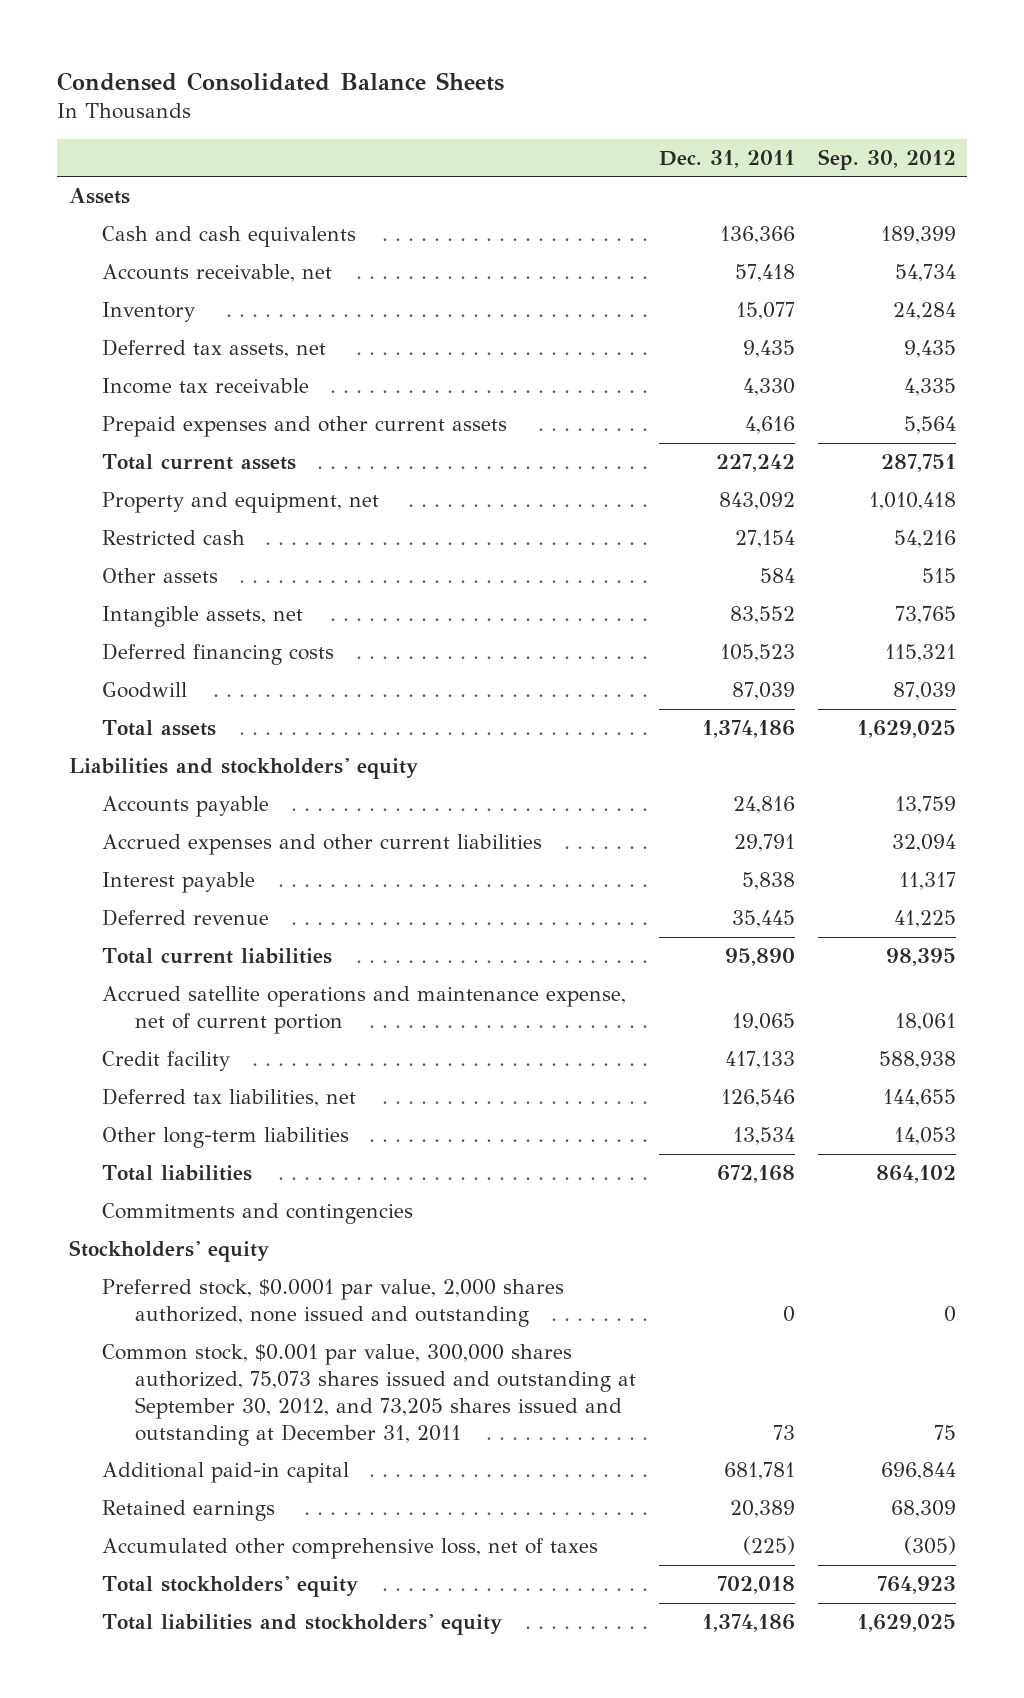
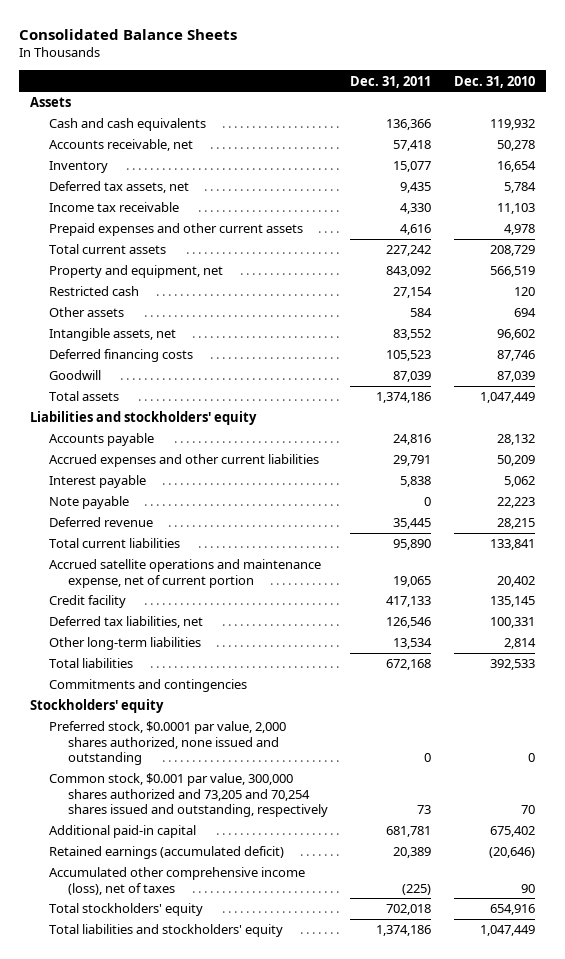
[57,71,505,91] Condensed Consolidated Balance Sheets -> [19,28,238,40] Consolidated Balance Sheets
[817,148,956,170] Sep. 30, 2012 -> none
none -> [453,75,535,88] Dec. 31, 2010
none -> [49,496,130,510] Note payable
[101,1344,637,1446] Common stock, $0.001 par value, 300,000 shares authorized, 75,073 shares issued and outstanding at September 30, 2012, and 73,205 shares issued and outstanding at December 31, 2011 -> [49,773,329,817] Common stock, $0.001 par value, 300,000 shares authorized and 73,205 and 70,254 shares issued and outstanding, respectively
[101,1500,275,1522] Retained earnings -> [49,846,285,860] Retained earnings (accumulated deficit)
[101,1538,598,1560] Accumulated other comprehensive loss, net of taxes -> [49,867,306,895] Accumulated other comprehensive income (loss), net of taxes

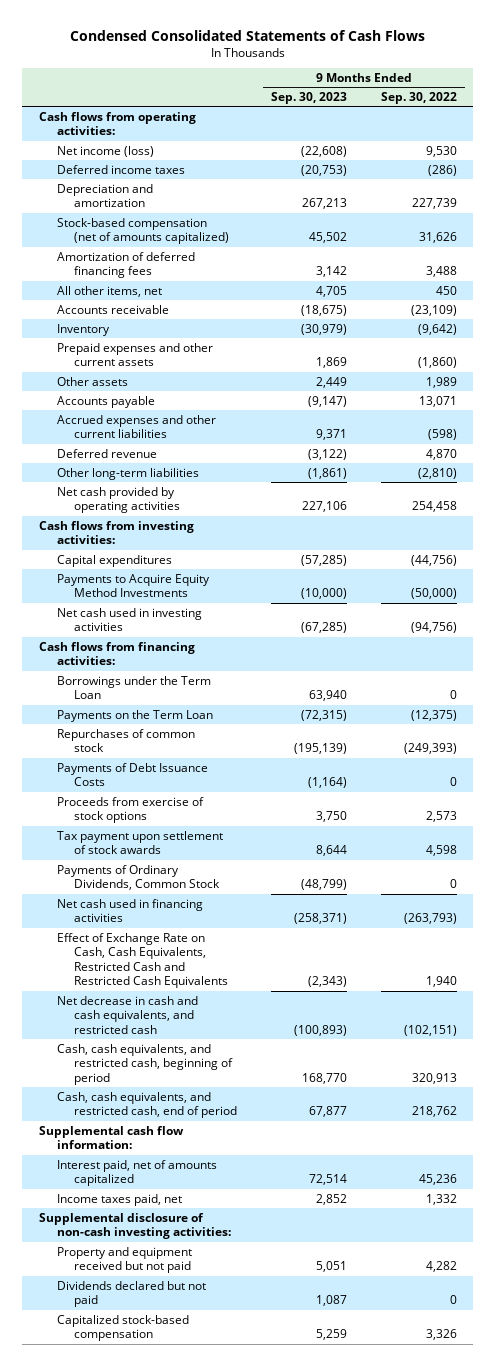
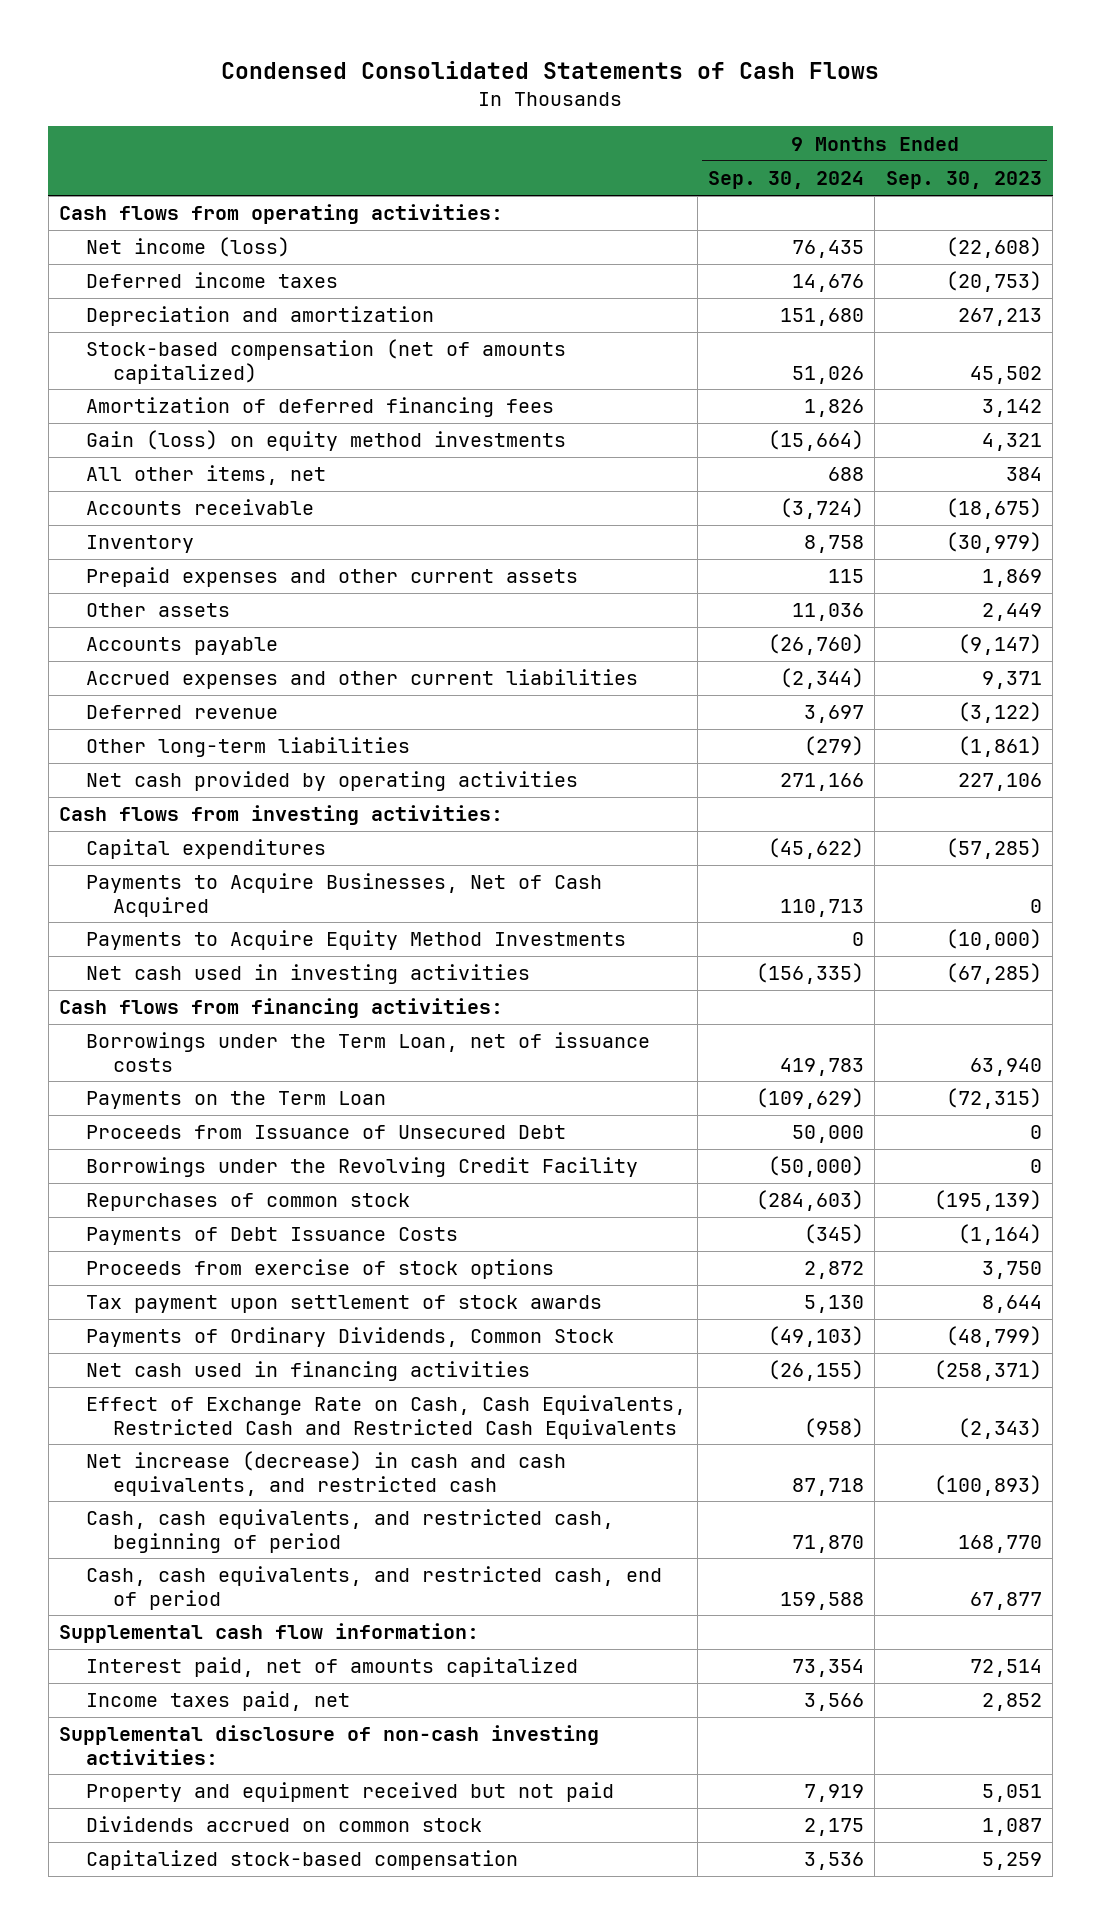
[380,91,457,104] Sep. 30, 2022 -> none
none -> [707,171,864,190] Sep. 30, 2024
none -> [86,430,567,452] Gain (loss) on equity method investments
[315,285,347,297] 4,705 -> [1005,467,1042,482] 384
none -> [86,873,603,917] Payments to Acquire Businesses, Net of Cash Acquired
[56,675,211,700] Borrowings under the Term Loan -> [86,1032,651,1072] Borrowings under the Term Loan, net of issuance costs
none -> [86,1125,567,1140] Proceeds from Issuance of Unsecured Debt
none -> [86,1157,639,1178] Borrowings under the Revolving Credit Facility
[56,995,198,1034] Net decrease in cash and cash equivalents, and restricted cash -> [86,1451,567,1496] Net increase (decrease) in cash and cash equivalents, and restricted cash
[56,1280,206,1308] Dividends declared but not paid -> [86,1816,483,1833] Dividends accrued on common stock

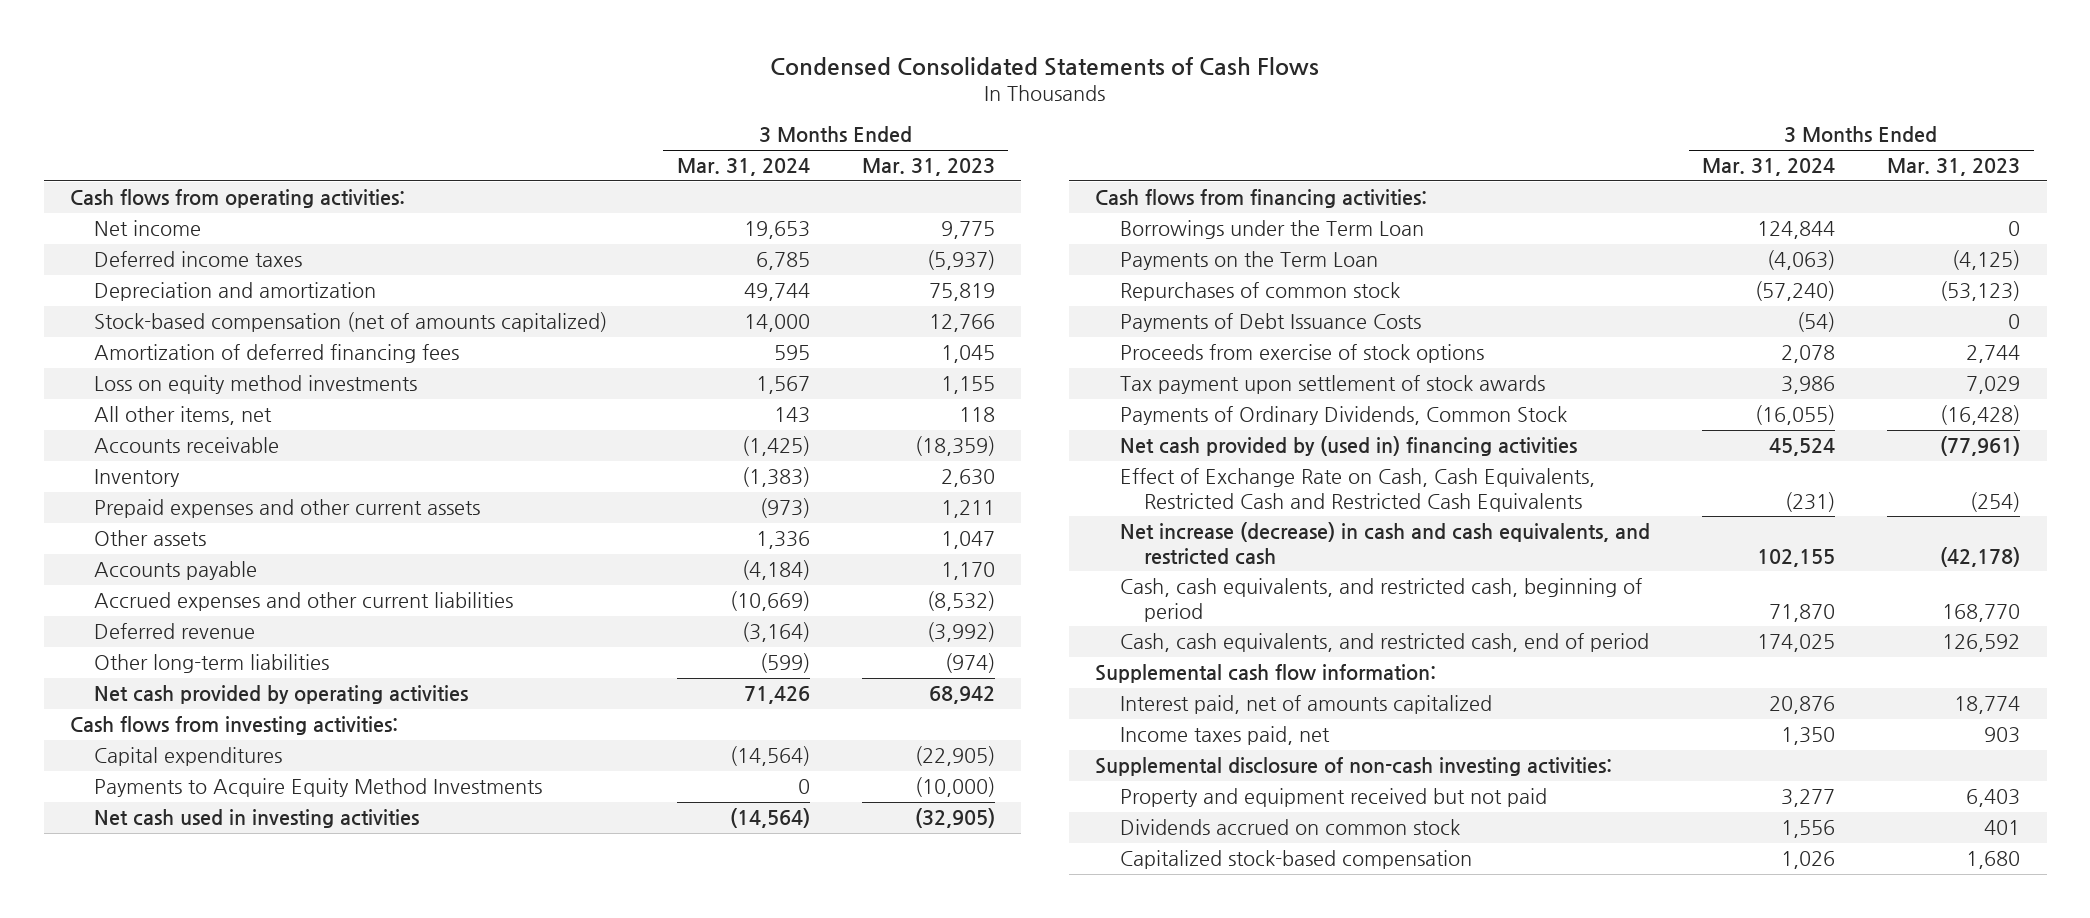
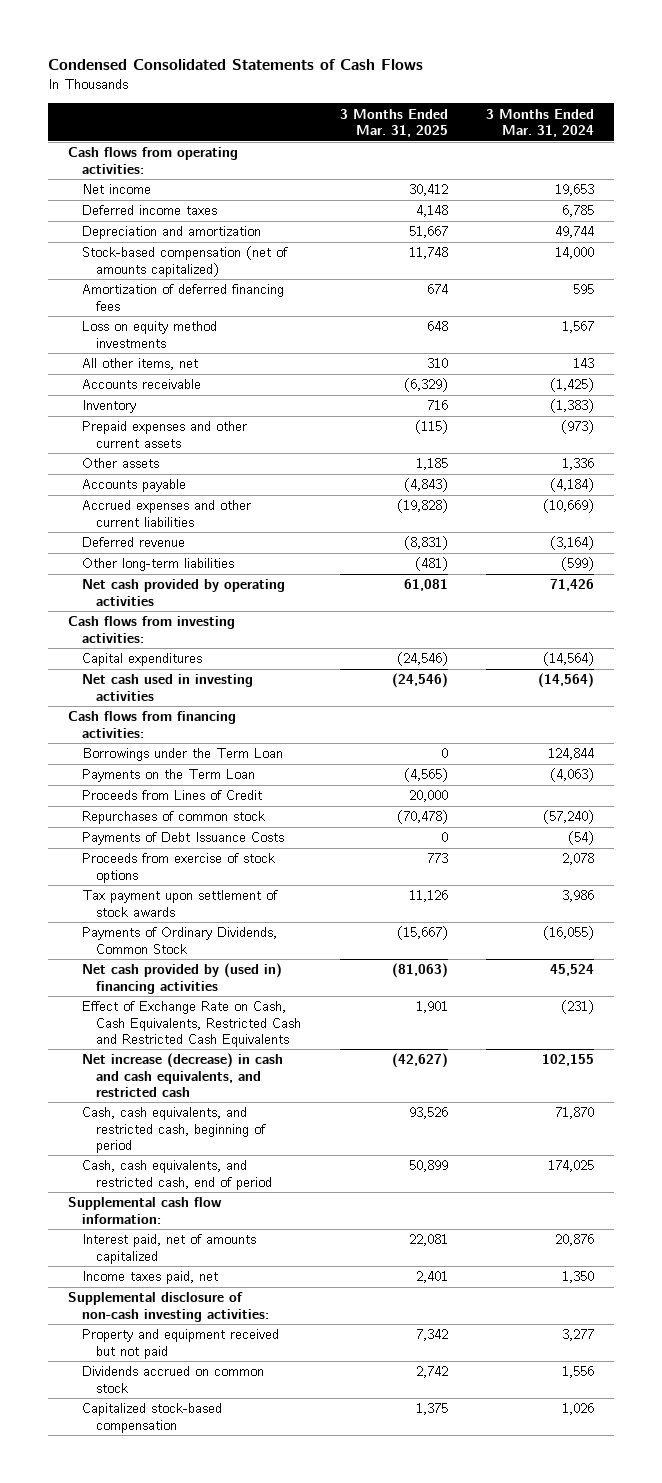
[861,158,995,177] Mar. 31, 2023 -> none
none -> [339,108,448,137] 3 Months Ended Mar. 31, 2025
[94,778,543,798] Payments to Acquire Equity Method Investments -> none
none -> [81,790,262,801] Proceeds from Lines of Credit

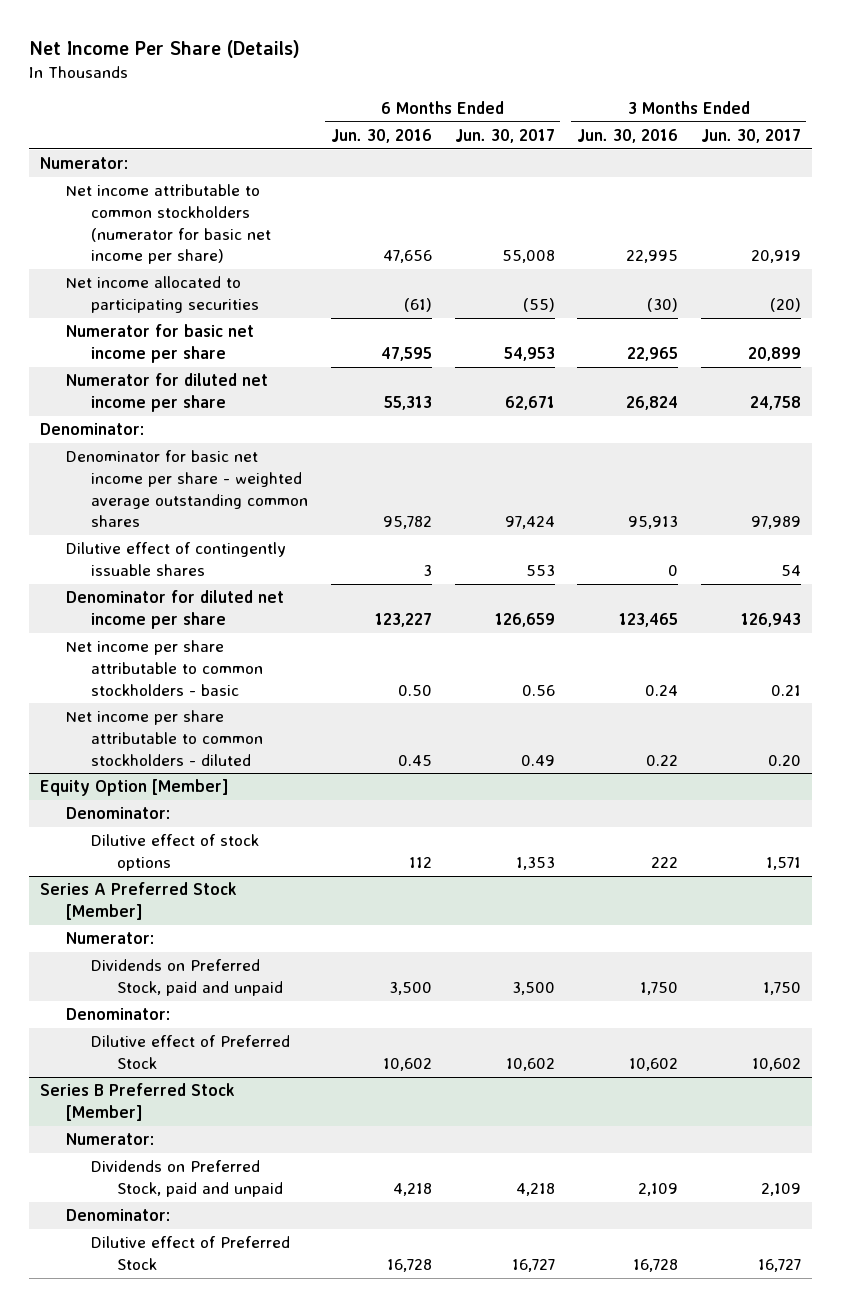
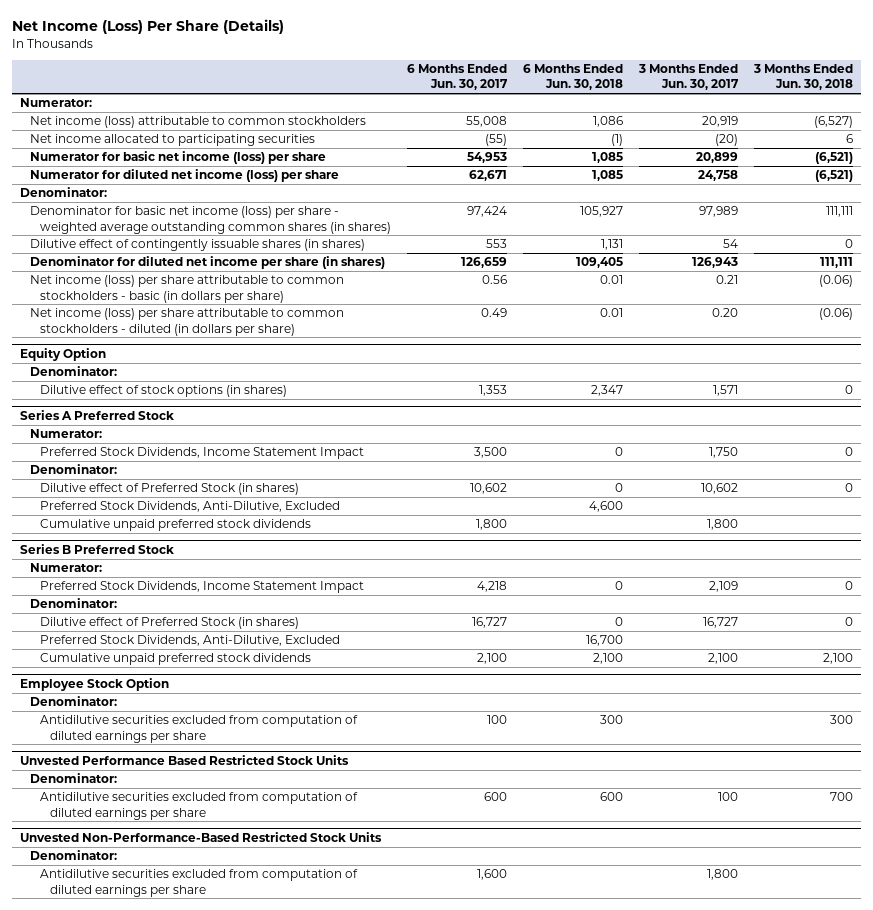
[29,40,301,59] Net Income Per Share (Details) -> [12,19,285,35] Net Income (Loss) Per Share (Details)
[330,129,432,144] Jun. 30, 2016 -> none
[577,129,679,144] Jun. 30, 2016 -> none
none -> [523,64,624,91] 6 Months Ended Jun. 30, 2018
none -> [753,64,854,91] 3 Months Ended Jun. 30, 2018
[65,184,272,265] Net income attributable to common stockholders (numerator for basic net income per share) -> [30,116,367,129] Net income (loss) attributable to common stockholders
[65,324,254,363] Numerator for basic net income per share -> [30,151,327,165] Numerator for basic net income (loss) per share
[65,373,268,412] Numerator for diluted net income per share -> [30,169,340,183] Numerator for diluted net income (loss) per share
[65,450,309,528] Denominator for basic net income per share - weighted average outstanding common shares -> [30,206,392,234] Denominator for basic net income (loss) per share - weighted average outstanding common shares (in shares)
[65,542,286,576] Dilutive effect of contingently issuable shares -> [30,239,366,252] Dilutive effect of contingently issuable shares (in shares)
[65,590,284,629] Denominator for diluted net income per share -> [30,256,386,270] Denominator for diluted net income per share (in shares)
[65,640,264,696] Net income per share attributable to common stockholders - basic -> [30,275,345,303] Net income (loss) per share attributable to common stockholders - basic (in dollars per share)
[65,710,264,766] Net income per share attributable to common stockholders - diluted -> [30,308,345,336] Net income (loss) per share attributable to common stockholders - diluted (in dollars per share)
[40,779,230,797] Equity Option [Member] -> [20,348,107,362] Equity Option
[91,834,260,871] Dilutive effect of stock options -> [40,385,288,398] Dilutive effect of stock options (in shares)
[40,882,238,920] Series A Preferred Stock [Member] -> [20,410,175,421] Series A Preferred Stock
[91,959,283,996] Dividends on Preferred Stock, paid and unpaid -> [40,447,365,460] Preferred Stock Dividends, Income Statement Impact
[91,1035,291,1069] Dilutive effect of Preferred Stock -> [40,483,300,496] Dilutive effect of Preferred Stock (in shares)
none -> [40,501,341,513] Preferred Stock Dividends, Anti-Dilutive, Excluded
none -> [40,519,312,532] Cumulative unpaid preferred stock dividends
[40,1083,236,1121] Series B Preferred Stock [Member] -> [20,544,175,555] Series B Preferred Stock
[91,1160,283,1197] Dividends on Preferred Stock, paid and unpaid -> [40,581,365,594] Preferred Stock Dividends, Income Statement Impact
[91,1236,291,1270] Dilutive effect of Preferred Stock -> [40,617,300,630] Dilutive effect of Preferred Stock (in shares)
none -> [40,635,341,647] Preferred Stock Dividends, Anti-Dilutive, Excluded
none -> [40,653,312,666] Cumulative unpaid preferred stock dividends
none -> [20,678,170,692] Employee Stock Option
none -> [30,696,118,707] Denominator:
none -> [40,715,359,743] Antidilutive securities excluded from computation of diluted earnings per share
none -> [20,755,350,766] Unvested Performance Based Restricted Stock Units
none -> [30,773,118,784] Denominator:
none -> [40,792,359,820] Antidilutive securities excluded from computation of diluted earnings per share
none -> [20,832,383,843] Unvested Non-Performance-Based Restricted Stock Units
none -> [30,850,118,861] Denominator:
none -> [40,869,359,897] Antidilutive securities excluded from computation of diluted earnings per share

